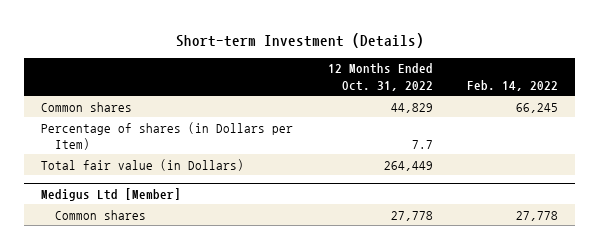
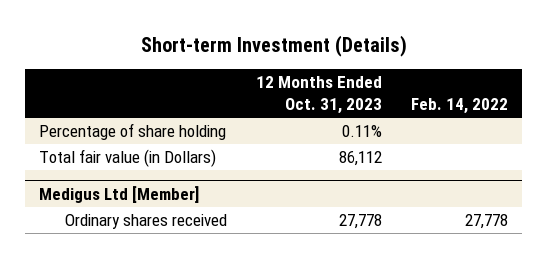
[327,63,433,91] 12 Months Ended Oct. 31, 2022 -> none
none -> [256,76,383,115] 12 Months Ended Oct. 31, 2023
[41,101,133,112] Common shares -> none
[41,121,294,150] Percentage of shares (in Dollars per Item) -> none
none -> [39,123,227,141] Percentage of share holding
[54,209,146,220] Common shares -> [65,214,228,230] Ordinary shares received

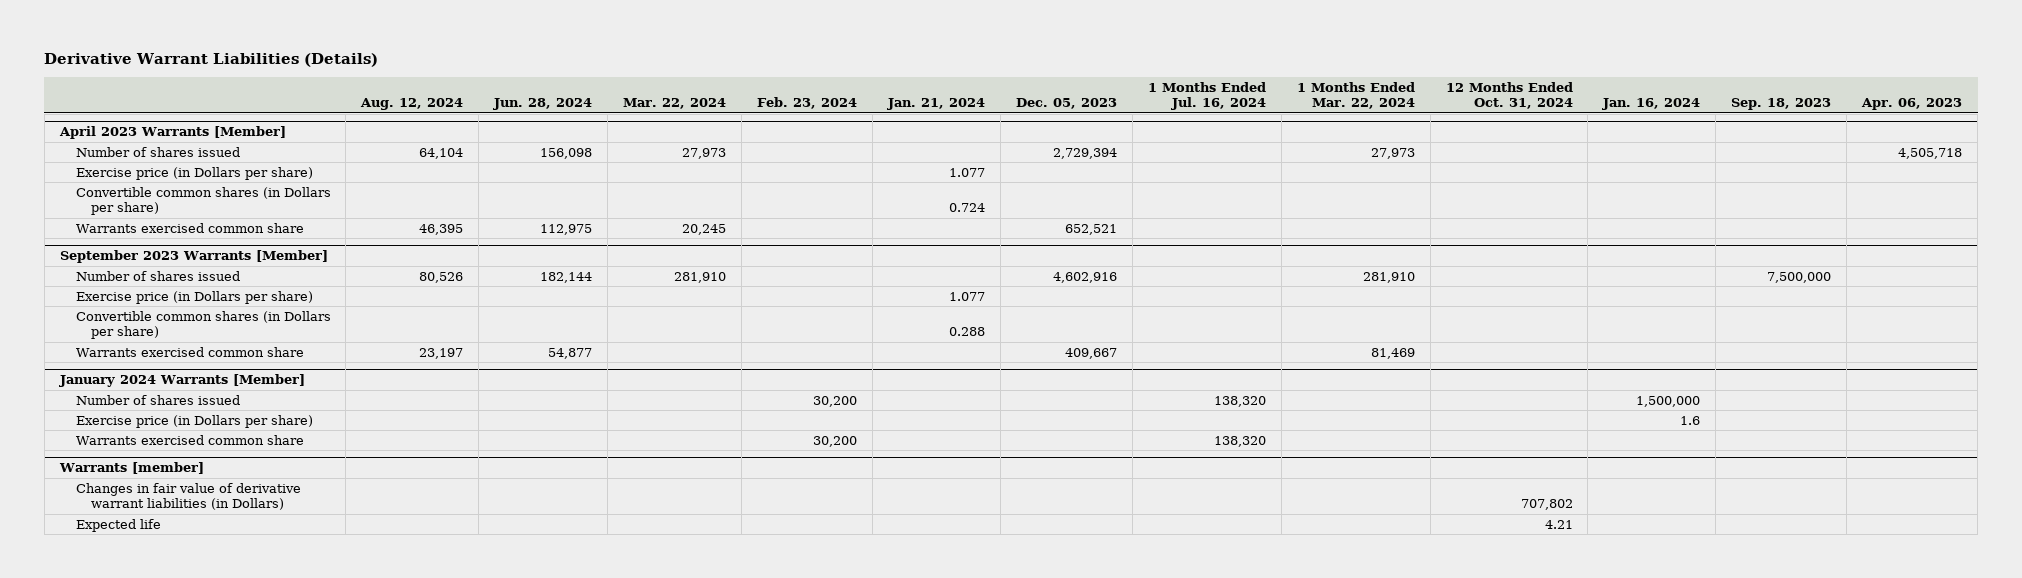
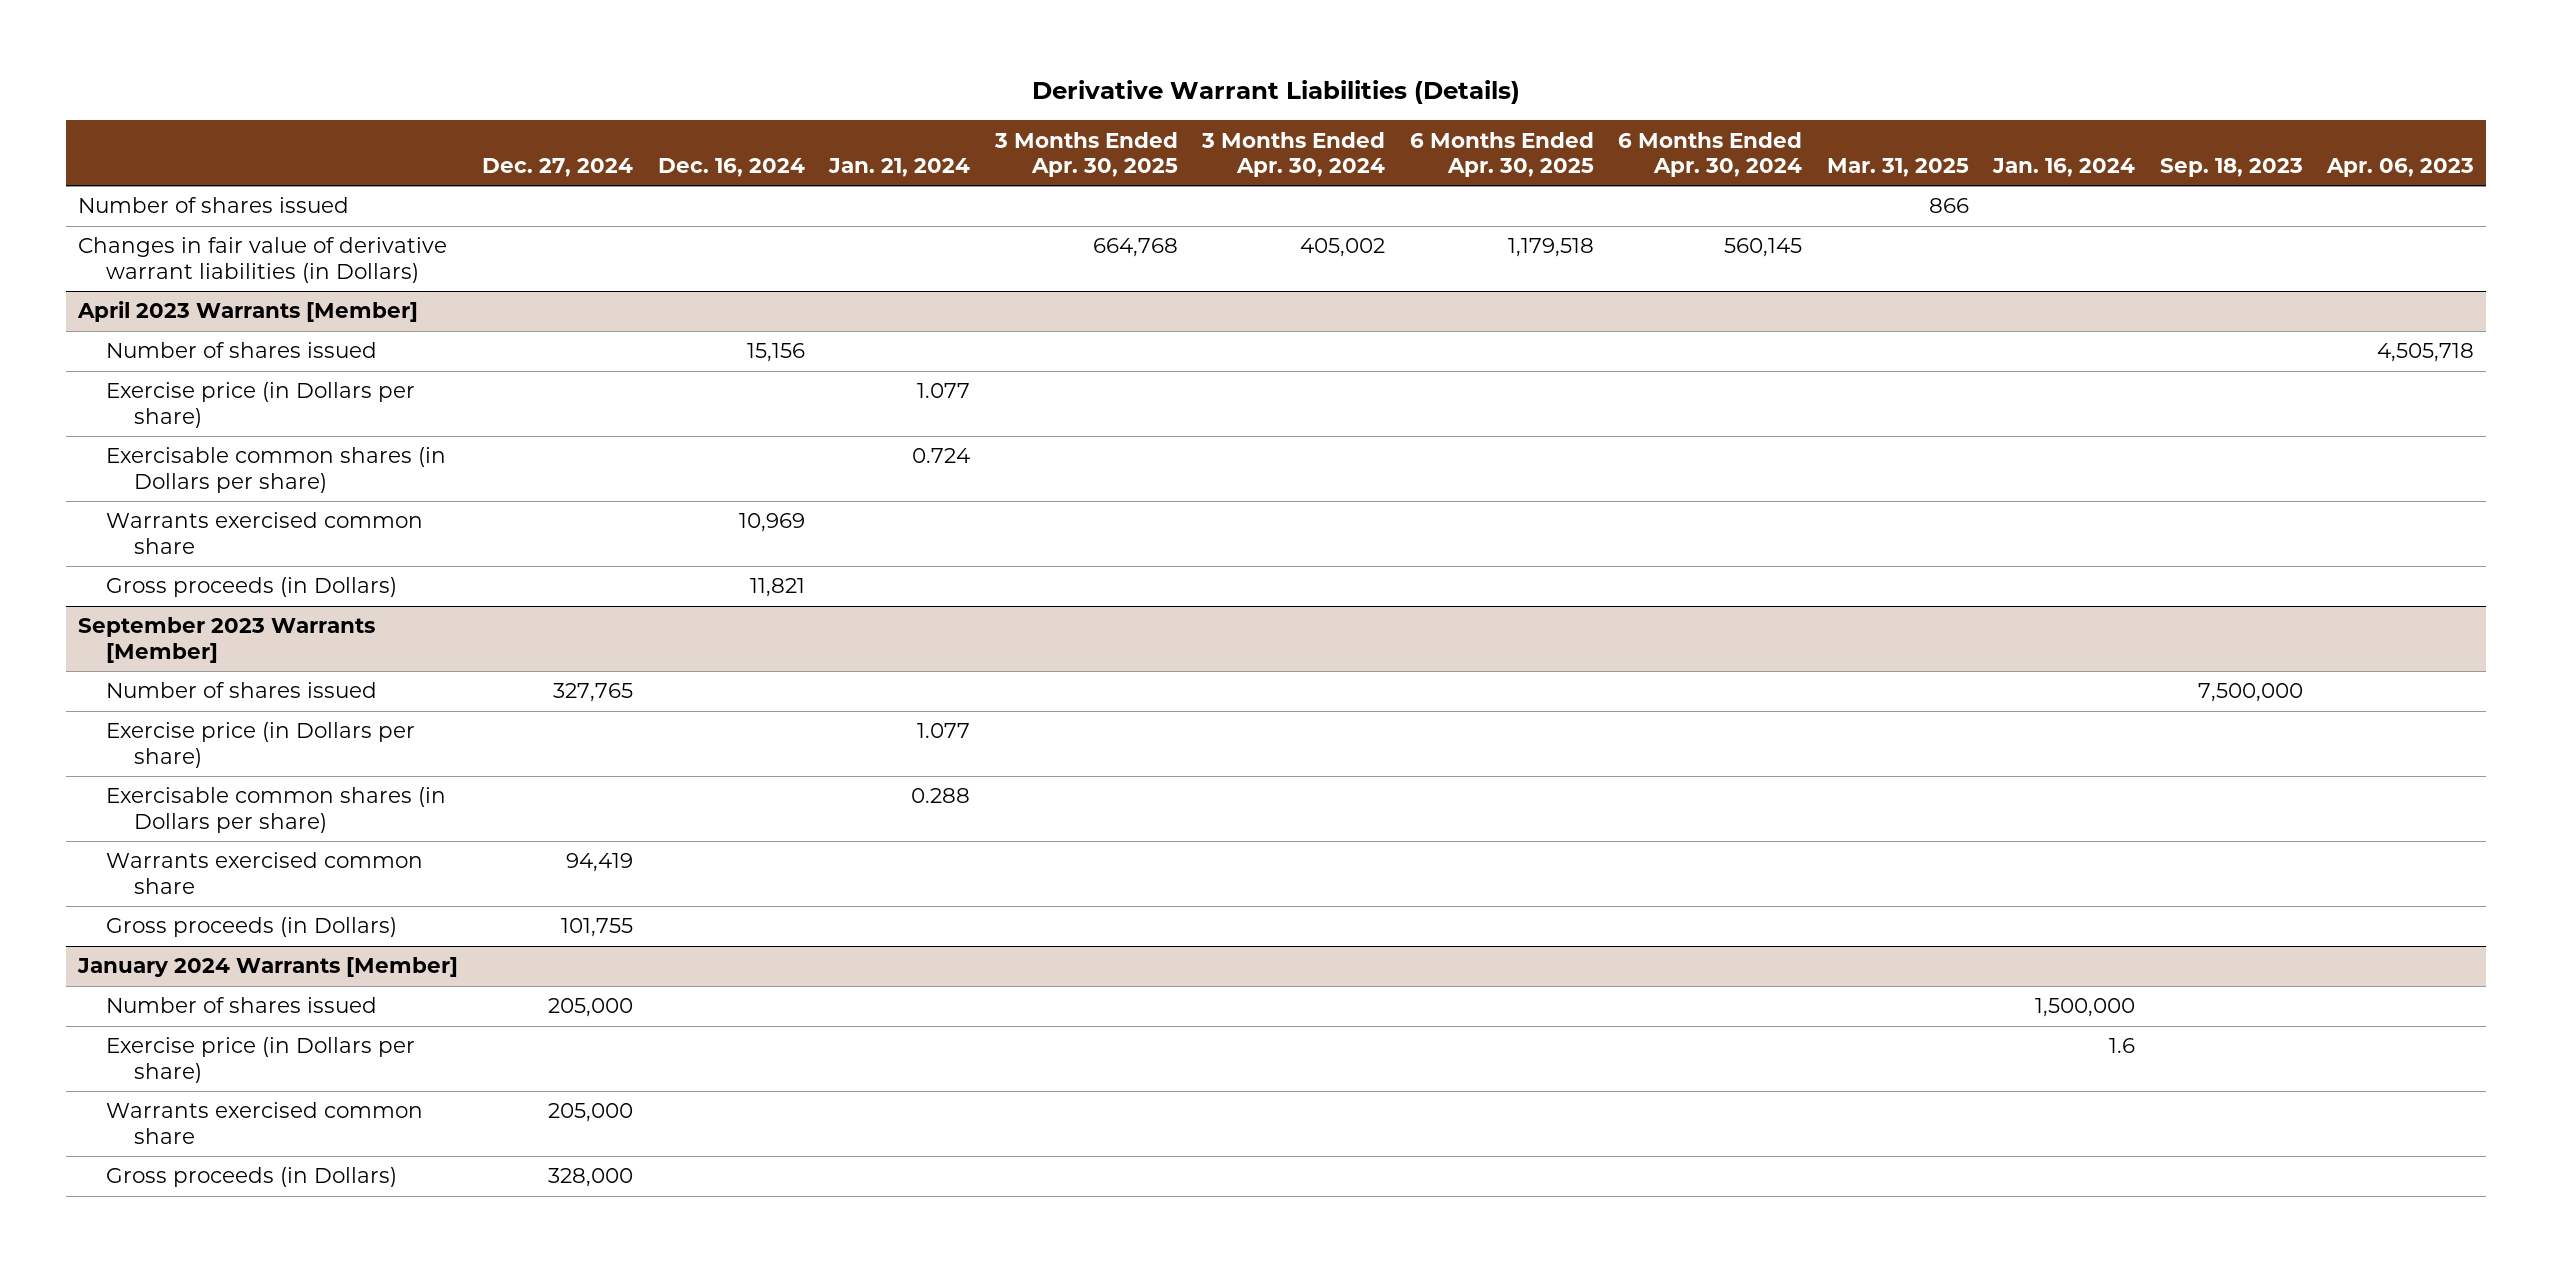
[360,98,464,111] Aug. 12, 2024 -> none
[493,98,593,111] Jun. 28, 2024 -> none
[623,98,727,110] Mar. 22, 2024 -> none
[757,97,858,110] Feb. 23, 2024 -> none
[1015,98,1117,110] Dec. 05, 2023 -> none
[1147,81,1266,111] 1 Months Ended Jul. 16, 2024 -> none
[1296,81,1415,110] 1 Months Ended Mar. 22, 2024 -> none
[1445,81,1573,110] 12 Months Ended Oct. 31, 2024 -> none
none -> [482,157,634,177] Dec. 27, 2024
none -> [657,157,805,177] Dec. 16, 2024
none -> [993,131,1178,177] 3 Months Ended Apr. 30, 2025
none -> [1201,131,1386,177] 3 Months Ended Apr. 30, 2024
none -> [1409,131,1594,177] 6 Months Ended Apr. 30, 2025
none -> [1618,131,1803,177] 6 Months Ended Apr. 30, 2024
none -> [1826,157,1969,177] Mar. 31, 2025
none -> [77,197,349,214] Number of shares issued
none -> [77,237,447,283] Changes in fair value of derivative warrant liabilities (in Dollars)
[75,186,331,216] Convertible common shares (in Dollars per share) -> [105,447,446,493] Exercisable common shares (in Dollars per share)
none -> [105,577,397,598] Gross proceeds (in Dollars)
[75,310,331,340] Convertible common shares (in Dollars per share) -> [105,787,446,833] Exercisable common shares (in Dollars per share)
none -> [105,917,397,938] Gross proceeds (in Dollars)
[58,462,204,475] Warrants [member] -> none
[75,482,301,511] Changes in fair value of derivative warrant liabilities (in Dollars) -> none
[75,518,161,532] Expected life -> none
none -> [105,1167,397,1188] Gross proceeds (in Dollars)

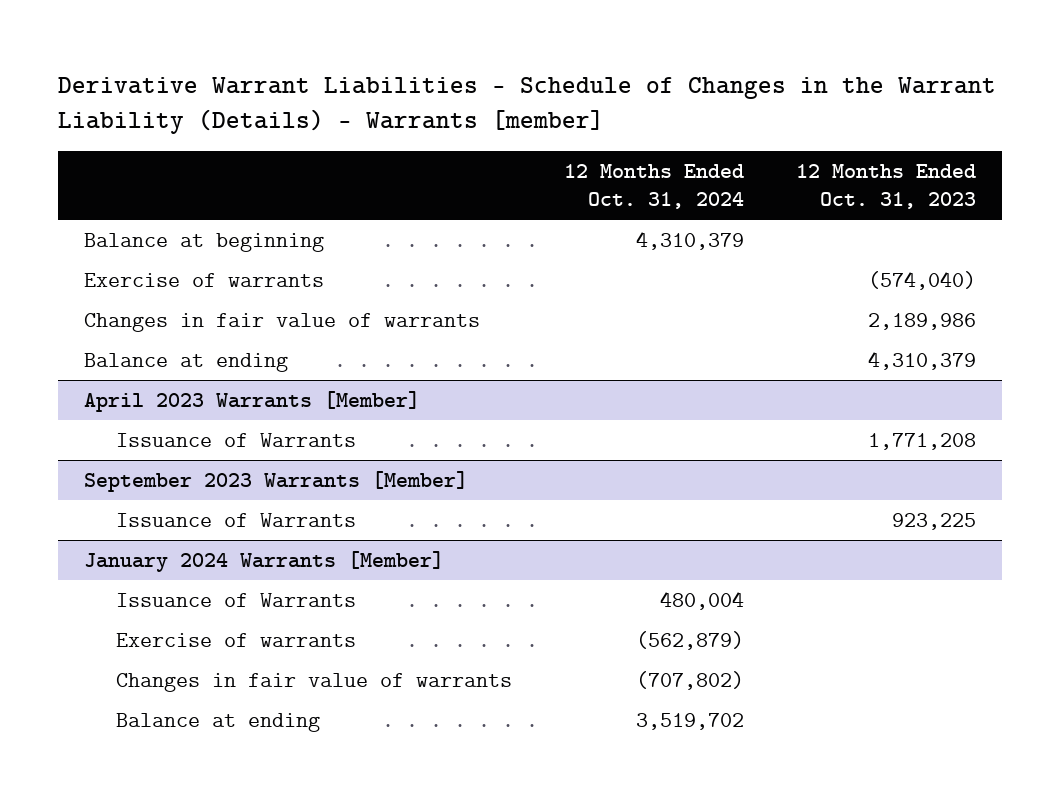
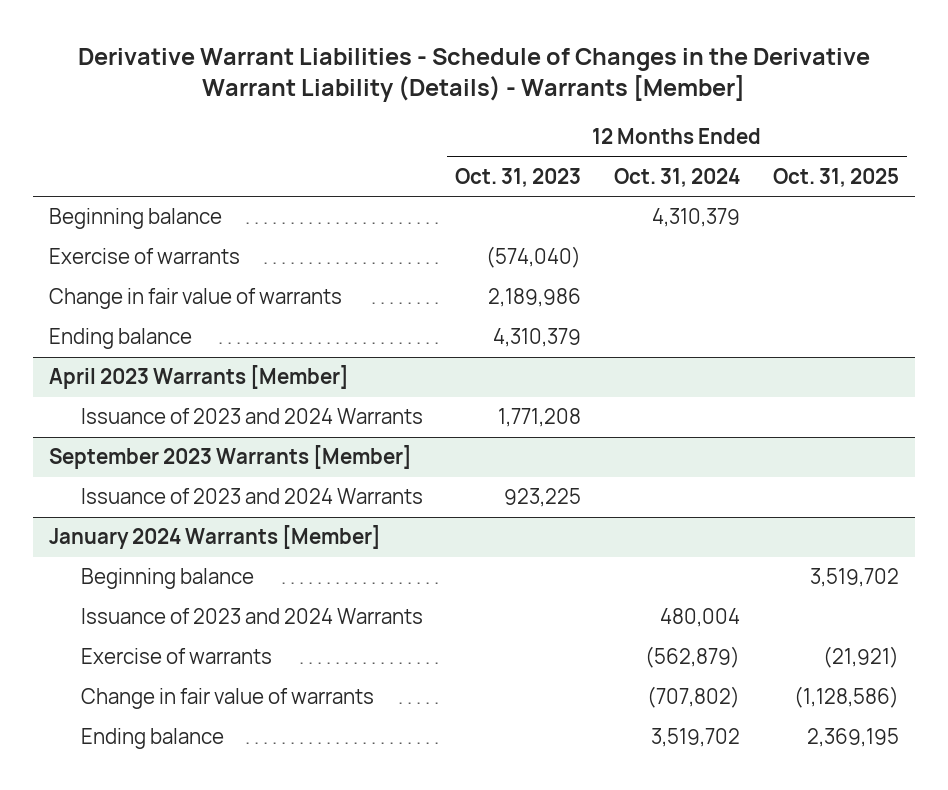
[58,77,997,135] Derivative Warrant Liabilities - Schedule of Changes in the Warrant Liability (Details) - Warrants [member] -> [78,47,871,103] Derivative Warrant Liabilities - Schedule of Changes in the Derivative Warrant Liability (Details) - Warrants [Member]
none -> [772,167,899,187] Oct. 31, 2025
[84,232,325,252] Balance at beginning -> [49,208,223,230] Beginning balance
[84,312,481,332] Changes in fair value of warrants -> [49,288,343,310] Change in fair value of warrants
[84,352,289,372] Balance at ending -> [49,328,193,350] Ending balance
[115,432,356,447] Issuance of Warrants -> [80,408,423,425] Issuance of 2023 and 2024 Warrants
[115,512,356,527] Issuance of Warrants -> [80,488,423,505] Issuance of 2023 and 2024 Warrants
none -> [80,568,254,590] Beginning balance
[115,592,356,607] Issuance of Warrants -> [80,608,423,625] Issuance of 2023 and 2024 Warrants
[115,672,512,692] Changes in fair value of warrants -> [80,688,374,710] Change in fair value of warrants
[115,712,320,732] Balance at ending -> [80,728,224,750] Ending balance

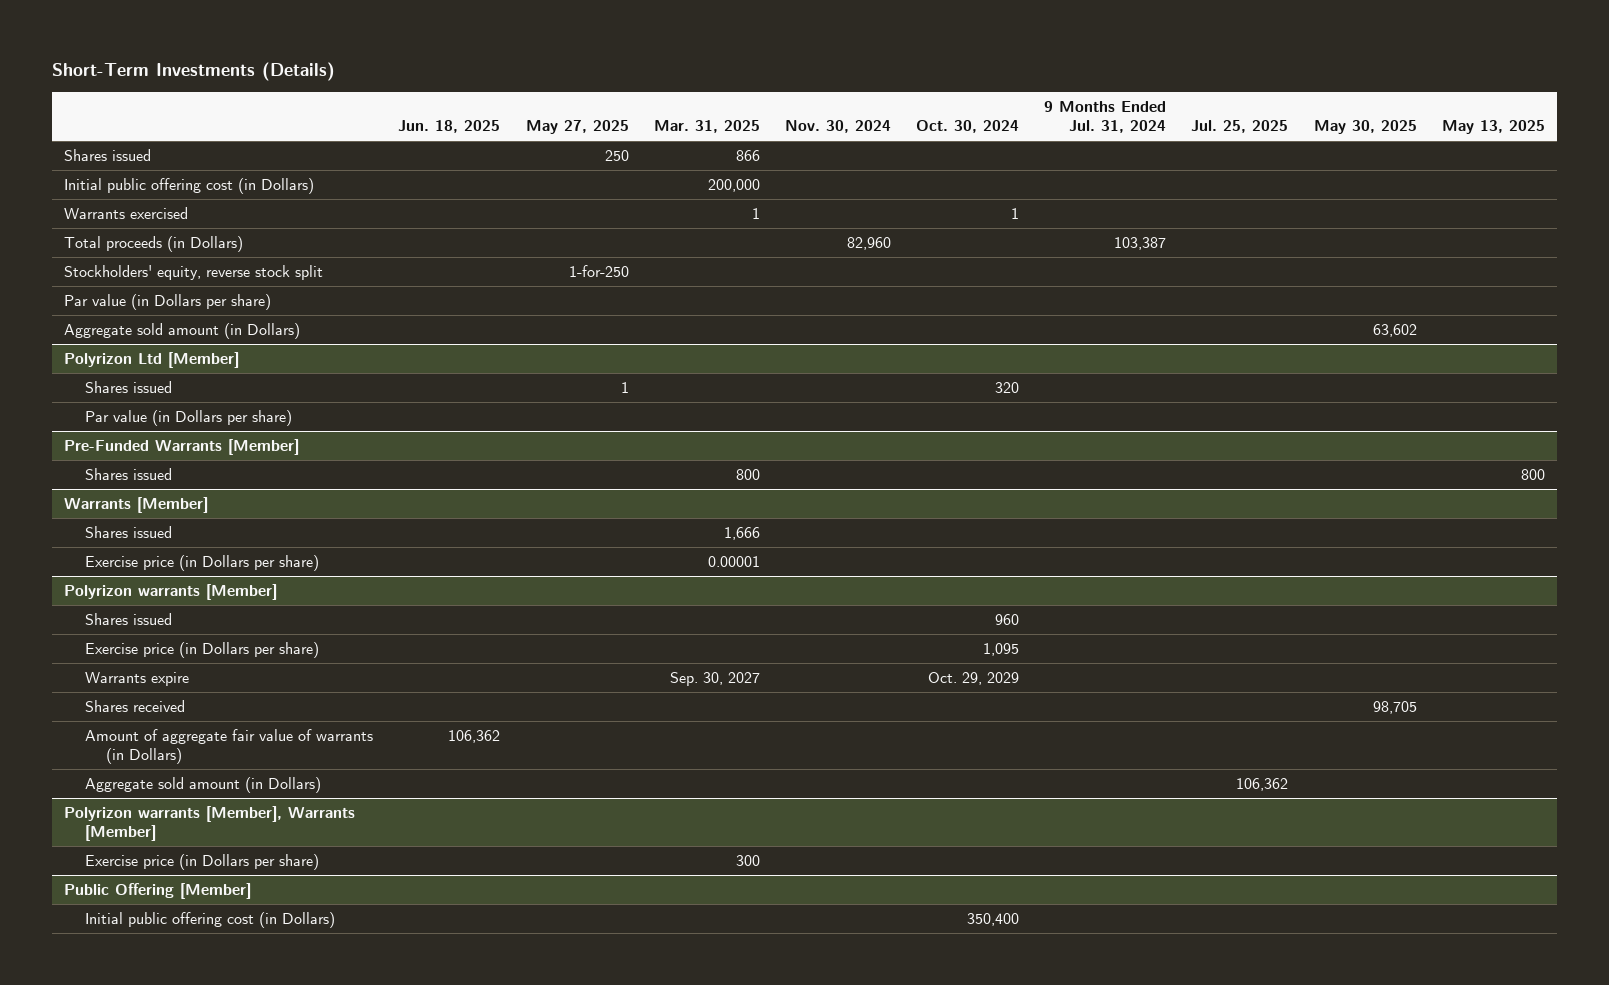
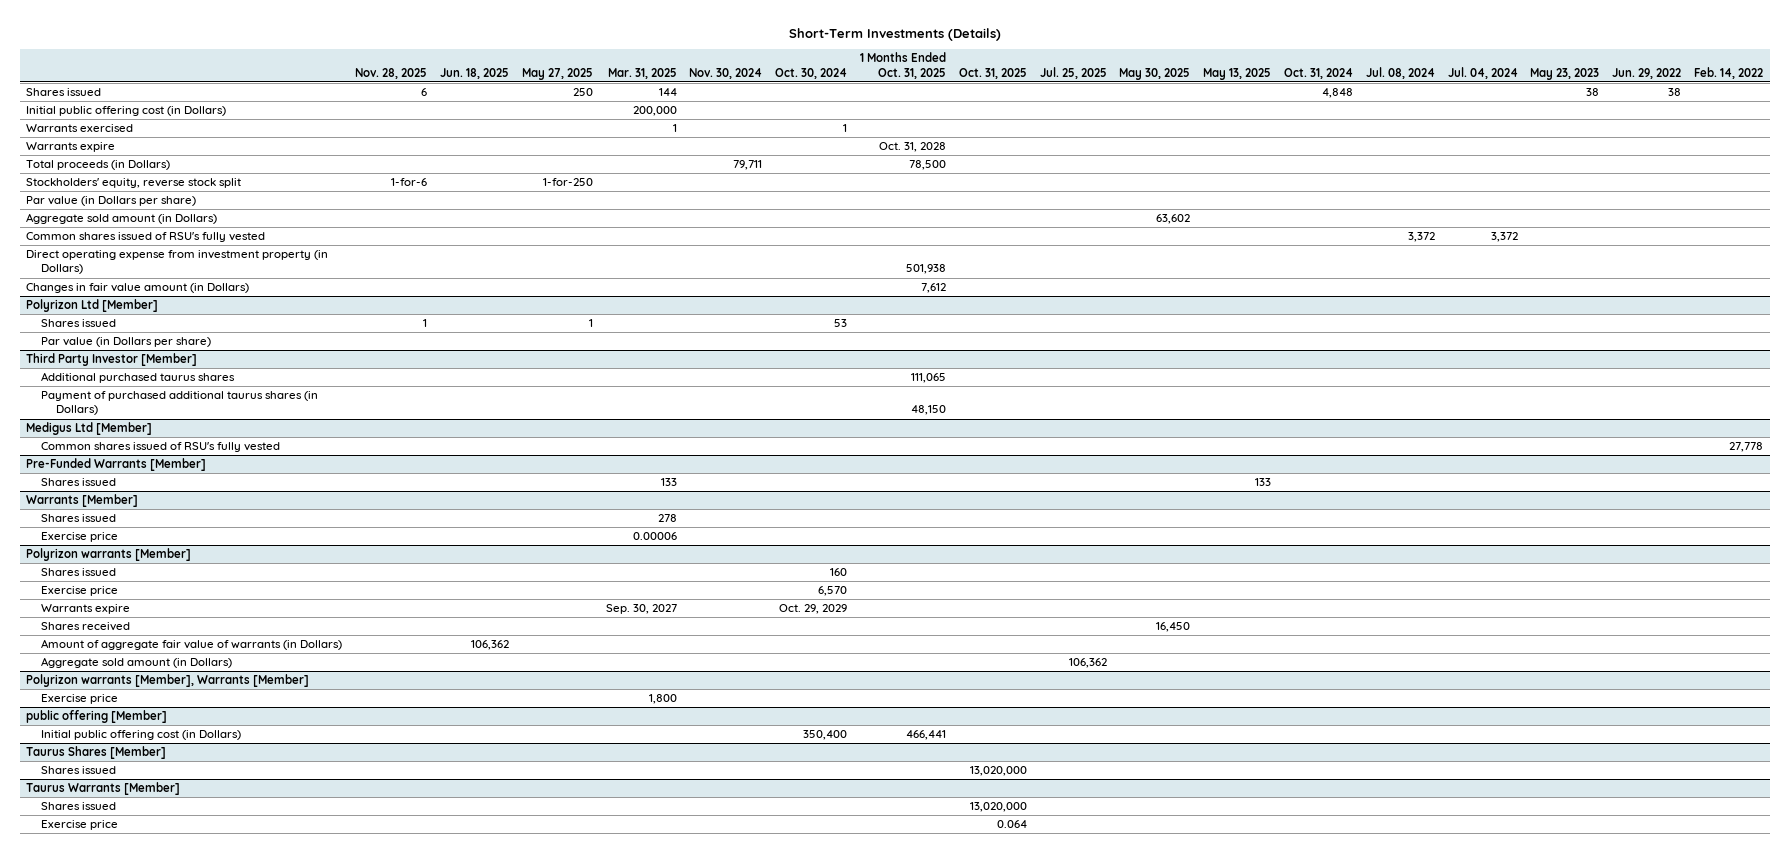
[1044,100,1167,133] 9 Months Ended Jul. 31, 2024 -> none
none -> [355,67,428,79] Nov. 28, 2025
none -> [859,52,946,79] 1 Months Ended Oct. 31, 2025
none -> [958,67,1027,79] Oct. 31, 2025
none -> [1284,67,1354,79] Oct. 31, 2024
none -> [1365,66,1435,79] Jul. 08, 2024
none -> [1447,66,1518,79] Jul. 04, 2024
none -> [1530,67,1600,80] May 23, 2023
none -> [1612,67,1682,79] Jun. 29, 2022
none -> [1694,66,1764,79] Feb. 14, 2022
[735,150,760,162] 866 -> [658,88,677,97] 144
none -> [26,142,116,153] Warrants expire
[846,237,891,251] 82,960 -> [733,160,763,171] 79,711
none -> [26,232,266,243] Common shares issued of RSU's fully vested
none -> [26,250,329,275] Direct operating expense from investment property (in Dollars)
none -> [26,283,250,294] Changes in fair value amount (in Dollars)
[995,382,1020,394] 320 -> [834,319,848,328] 53
none -> [26,353,198,367] Third Party Investor [Member]
none -> [41,372,236,384] Additional purchased taurus shares
none -> [41,391,319,416] Payment of purchased additional taurus shares (in Dollars)
none -> [26,422,153,436] Medigus Ltd [Member]
none -> [41,442,281,453] Common shares issued of RSU's fully vested
[735,469,760,481] 800 -> [660,478,677,487] 133
[1520,469,1545,481] 800 -> [1255,478,1272,487] 133
[723,527,760,541] 1,666 -> [657,514,677,523] 278
[85,555,320,572] Exercise price (in Dollars per share) -> [41,532,119,543] Exercise price
[707,556,760,568] 0.00001 -> [632,532,677,541] 0.00006
[995,614,1020,626] 960 -> [830,568,848,577] 160
[85,642,320,659] Exercise price (in Dollars per share) -> [41,586,119,597] Exercise price
[983,643,1020,657] 1,095 -> [818,586,848,597] 6,570
[1372,701,1417,715] 98,705 -> [1156,622,1191,633] 16,450
[85,854,320,871] Exercise price (in Dollars per share) -> [41,694,119,705] Exercise price
[735,855,760,867] 300 -> [648,694,677,705] 1,800
[64,883,252,900] Public Offering [Member] -> [26,710,168,724] public offering [Member]
none -> [26,746,167,760] Taurus Shares [Member]
none -> [41,766,117,775] Shares issued
none -> [26,782,181,796] Taurus Warrants [Member]
none -> [41,802,117,811] Shares issued
none -> [41,820,119,831] Exercise price

